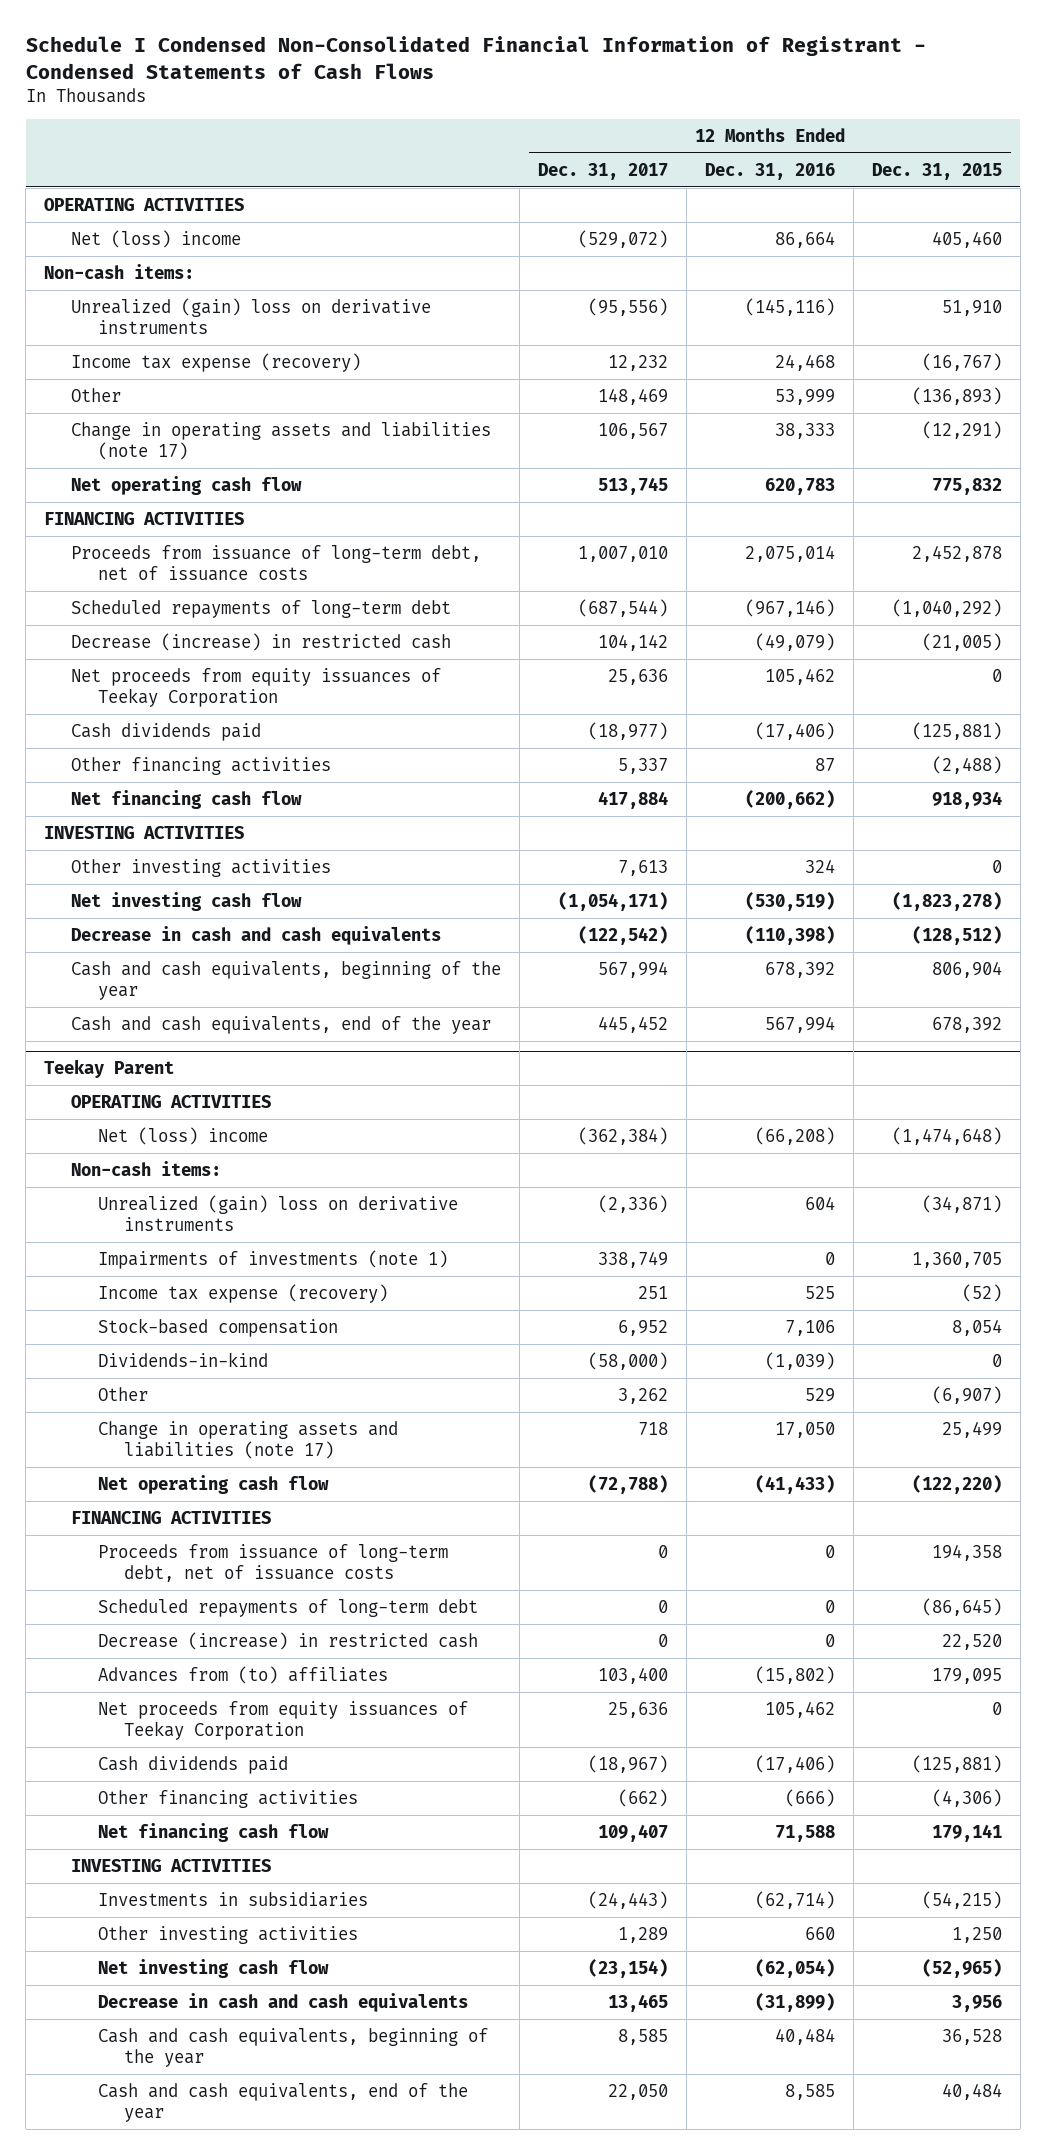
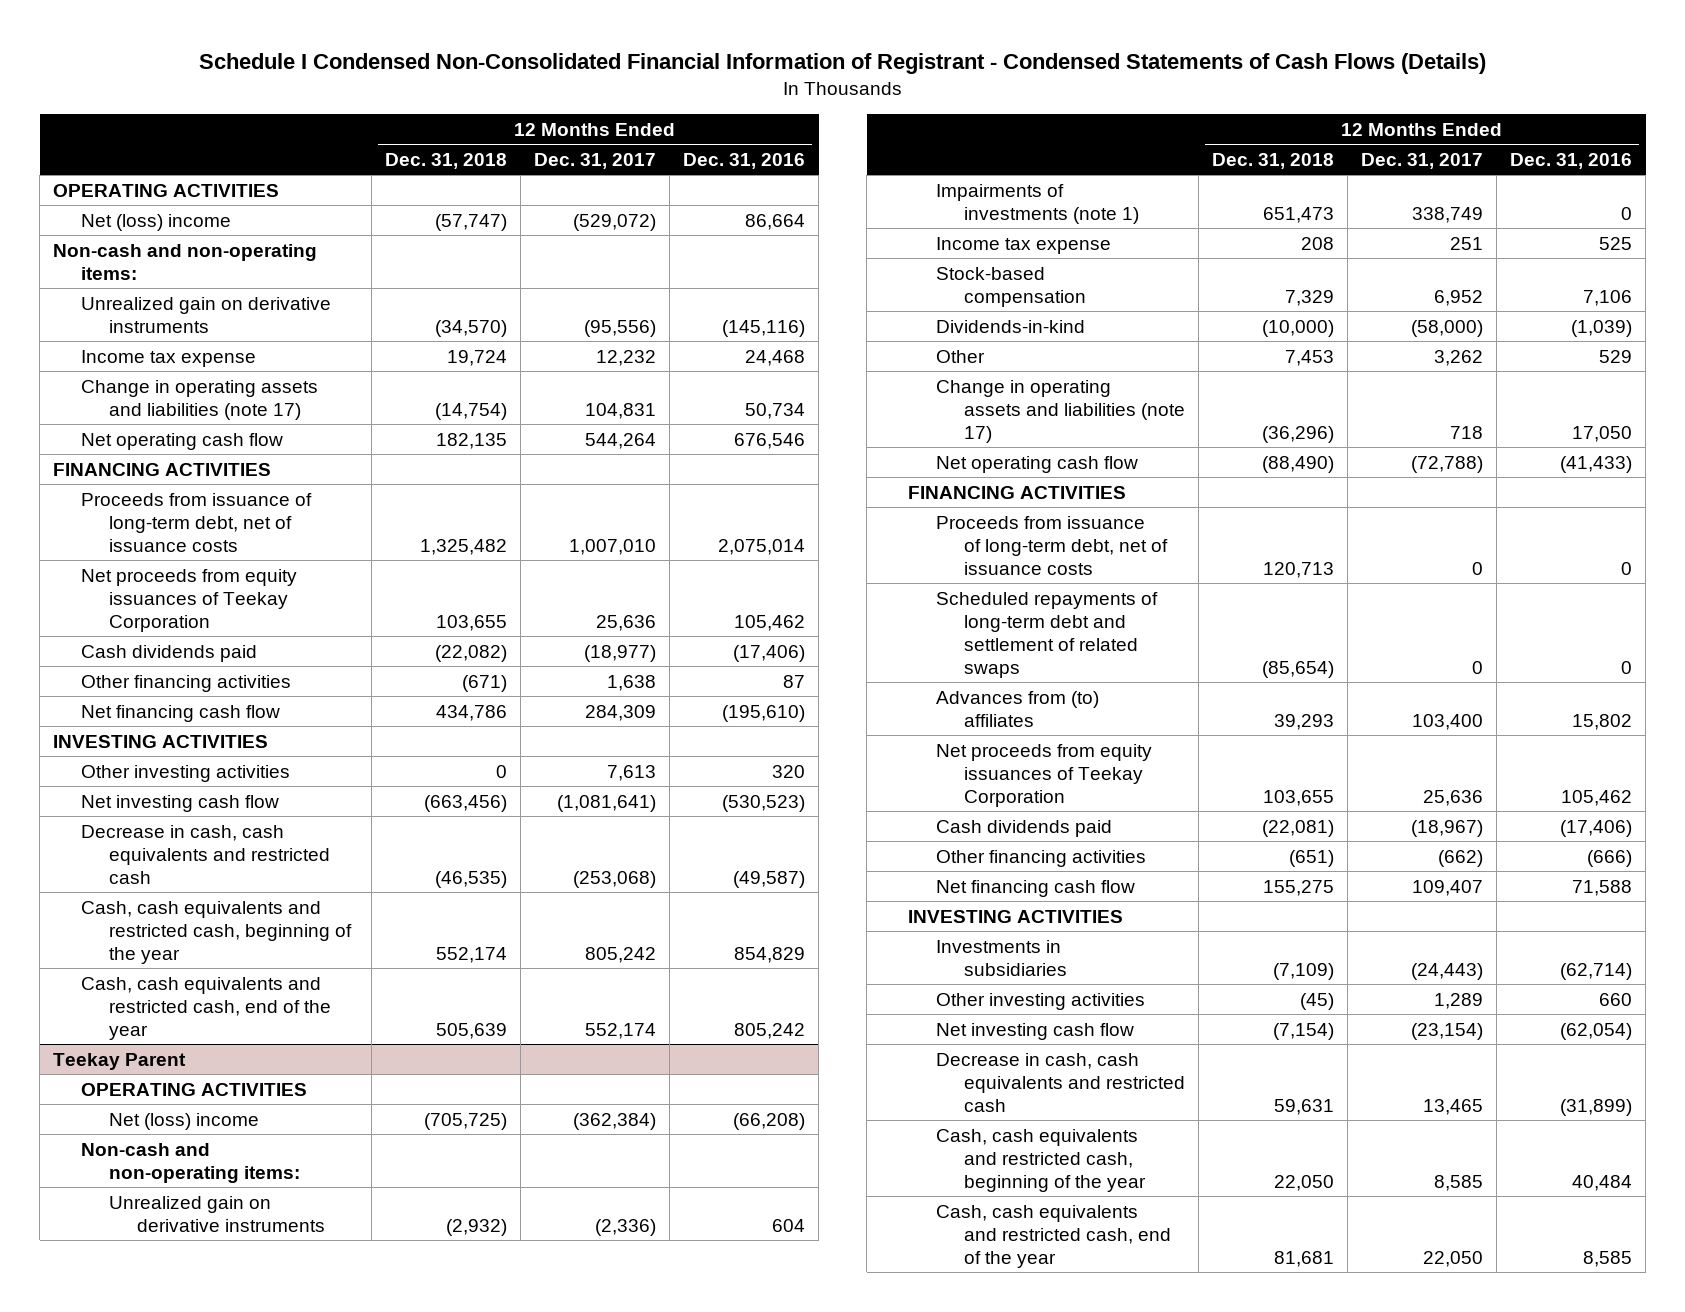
[25,36,926,79] Schedule I Condensed Non-Consolidated Financial Information of Registrant - Condensed Statements of Cash Flows -> [198,53,1486,75] Schedule I Condensed Non-Consolidated Financial Information of Registrant - Condensed Statements of Cash Flows (Details)
[871,162,1002,180] Dec. 31, 2015 -> none
none -> [384,152,507,169] Dec. 31, 2018
[70,387,121,402] Other -> none
[44,263,195,279] Non-cash items: -> [53,243,318,280] Non-cash and non-operating items:
[70,297,431,335] Unrealized (gain) loss on derivative instruments -> [81,296,332,333] Unrealized gain on derivative instruments
[70,352,361,372] Income tax expense (recovery) -> [81,349,257,367] Income tax expense
[597,422,668,439] 106,567 -> [585,402,657,419] 104,831
[774,422,835,439] 38,333 -> [745,402,806,419] 50,734
[597,476,668,495] 513,745 -> [585,432,657,449] 544,264
[764,477,835,495] 620,783 -> [734,432,806,449] 676,546
[70,599,451,618] Scheduled repayments of long-term debt -> none
[70,632,451,651] Decrease (increase) in restricted cash -> none
[617,757,668,774] 5,337 -> [607,674,657,691] 1,638
[597,790,668,809] 417,884 -> [585,704,657,721] 284,309
[744,789,835,809] (200,662) -> [722,704,806,722] (195,610)
[804,858,835,873] 324 -> [772,764,806,778] 320
[557,891,668,911] (1,054,171) -> [557,794,657,812] (1,081,641)
[744,891,835,911] (530,519) -> [722,794,806,812] (530,523)
[70,925,441,945] Decrease in cash and cash equivalents -> [81,824,330,884] Decrease in cash, cash equivalents and restricted cash
[577,925,668,945] (122,542) -> [573,870,657,888] (253,068)
[744,925,835,945] (110,398) -> [733,870,806,888] (49,587)
[70,960,501,1001] Cash and cash equivalents, beginning of the year -> [81,900,352,964] Cash, cash equivalents and restricted cash, beginning of the year
[597,960,668,978] 567,994 -> [585,946,657,963] 805,242
[764,961,835,978] 678,392 -> [734,946,806,963] 854,829
[70,1015,491,1034] Cash and cash equivalents, end of the year -> [81,976,331,1040] Cash, cash equivalents and restricted cash, end of the year
[597,1015,668,1033] 445,452 -> [585,1022,657,1039] 552,174
[764,1015,835,1033] 567,994 -> [734,1022,806,1039] 805,242
[70,1160,221,1176] Non-cash items: -> [81,1142,300,1183] Non-cash and non-operating items:
[97,1194,458,1232] Unrealized (gain) loss on derivative instruments -> [108,1195,325,1232] Unrealized gain on derivative instruments
[97,1283,388,1303] Income tax expense (recovery) -> [936,236,1112,254] Income tax expense
[97,1631,478,1650] Decrease (increase) in restricted cash -> none
[97,1598,478,1617] Scheduled repayments of long-term debt -> [936,591,1159,678] Scheduled repayments of long-term debt and settlement of related swaps
[754,1665,835,1684] (15,802) -> [1572,713,1633,730] 15,802
[97,1992,468,2012] Decrease in cash and cash equivalents -> [936,1052,1185,1112] Decrease in cash, cash equivalents and restricted cash
[97,2027,488,2068] Cash and cash equivalents, beginning of the year -> [936,1128,1146,1192] Cash, cash equivalents and restricted cash, beginning of the year
[97,2082,468,2123] Cash and cash equivalents, end of the year -> [936,1204,1171,1268] Cash, cash equivalents and restricted cash, end of the year

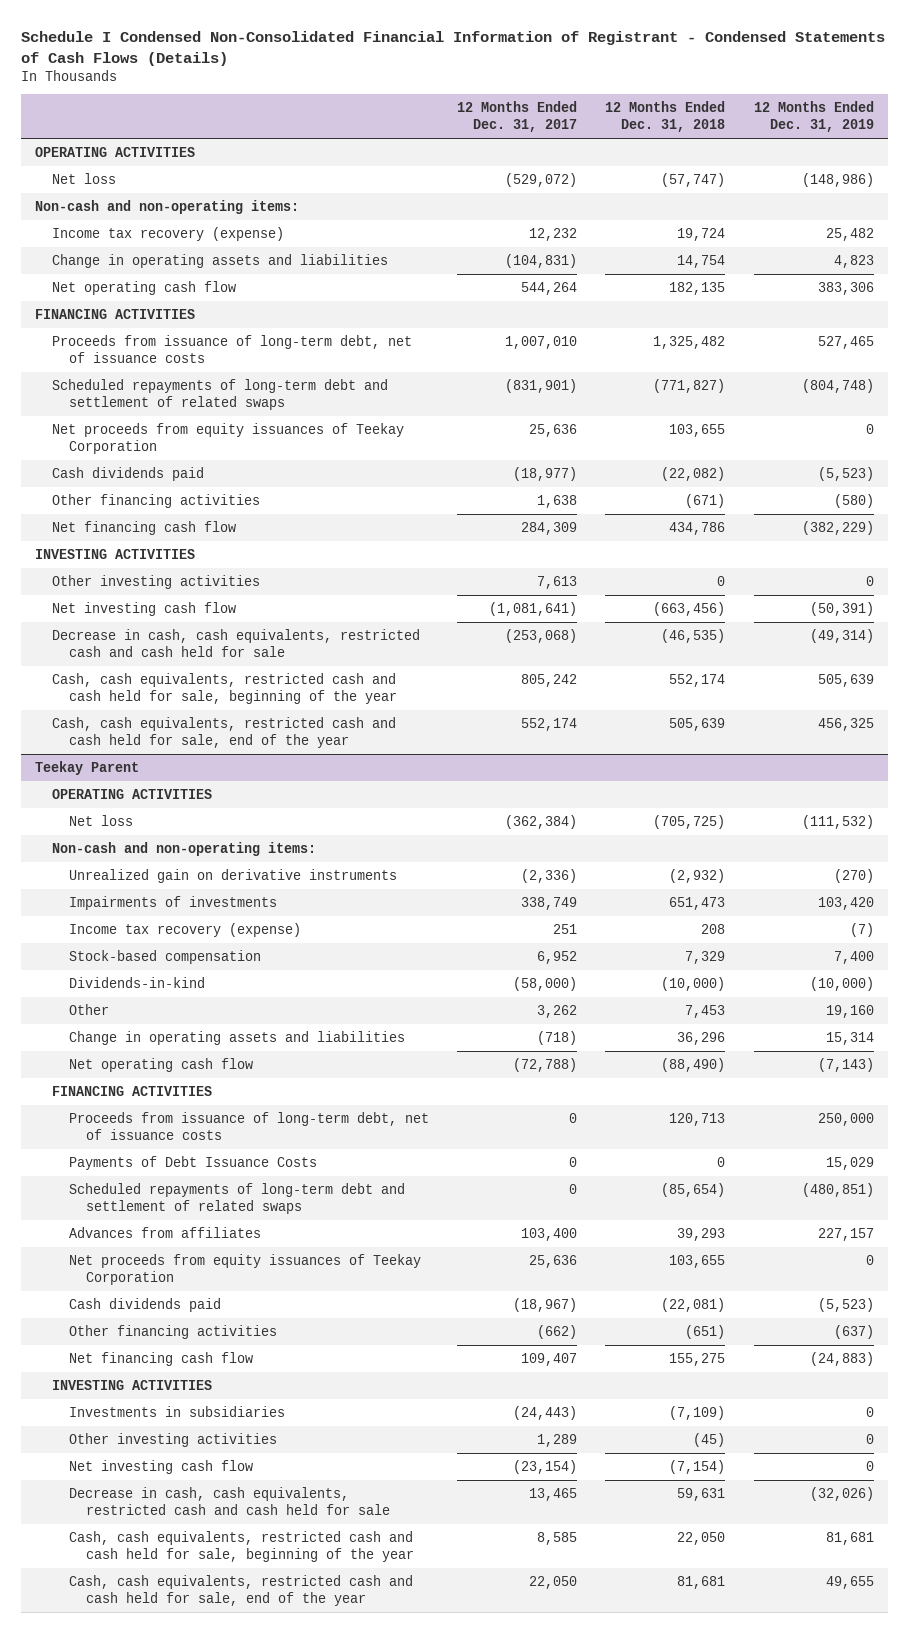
[683,152,806,169] Dec. 31, 2016 -> none
none -> [753,101,874,133] 12 Months Ended Dec. 31, 2019
[81,213,232,231] Net (loss) income -> [51,172,116,184] Net loss
[81,296,332,333] Unrealized gain on derivative instruments -> none
[81,349,257,367] Income tax expense -> [51,226,284,241] Income tax recovery (expense)
[81,379,319,420] Change in operating assets and liabilities (note 17) -> [51,253,388,268] Change in operating assets and liabilities
[434,402,507,420] (14,754) -> [677,254,726,268] 14,754
[585,402,657,419] 104,831 -> [505,253,578,268] (104,831)
none -> [51,378,388,410] Scheduled repayments of long-term debt and settlement of related swaps
[81,824,330,884] Decrease in cash, cash equivalents and restricted cash -> [51,628,420,657] Decrease in cash, cash equivalents, restricted cash and cash held for sale
[81,900,352,964] Cash, cash equivalents and restricted cash, beginning of the year -> [51,672,397,704] Cash, cash equivalents, restricted cash and cash held for sale, beginning of the year
[81,976,331,1040] Cash, cash equivalents and restricted cash, end of the year -> [51,716,396,748] Cash, cash equivalents, restricted cash and cash held for sale, end of the year
[108,1112,259,1130] Net (loss) income -> [68,814,133,826] Net loss
[936,183,1139,224] Impairments of investments (note 1) -> [68,895,277,910] Impairments of investments
[936,236,1112,254] Income tax expense -> [68,922,301,937] Income tax recovery (expense)
[936,379,1185,443] Change in operating assets and liabilities (note 17) -> [68,1030,405,1045] Change in operating assets and liabilities
[1262,425,1335,443] (36,296) -> [677,1031,726,1045] 36,296
[1450,425,1484,439] 718 -> [537,1030,578,1045] (718)
none -> [68,1155,317,1170] Payments of Debt Issuance Costs
[936,690,1100,727] Advances from (to) affiliates -> [68,1226,261,1238] Advances from affiliates
[936,1052,1185,1112] Decrease in cash, cash equivalents and restricted cash -> [68,1486,390,1515] Decrease in cash, cash equivalents, restricted cash and cash held for sale
[936,1128,1146,1192] Cash, cash equivalents and restricted cash, beginning of the year -> [68,1530,414,1562] Cash, cash equivalents, restricted cash and cash held for sale, beginning of the year
[936,1204,1171,1268] Cash, cash equivalents and restricted cash, end of the year -> [68,1574,413,1606] Cash, cash equivalents, restricted cash and cash held for sale, end of the year

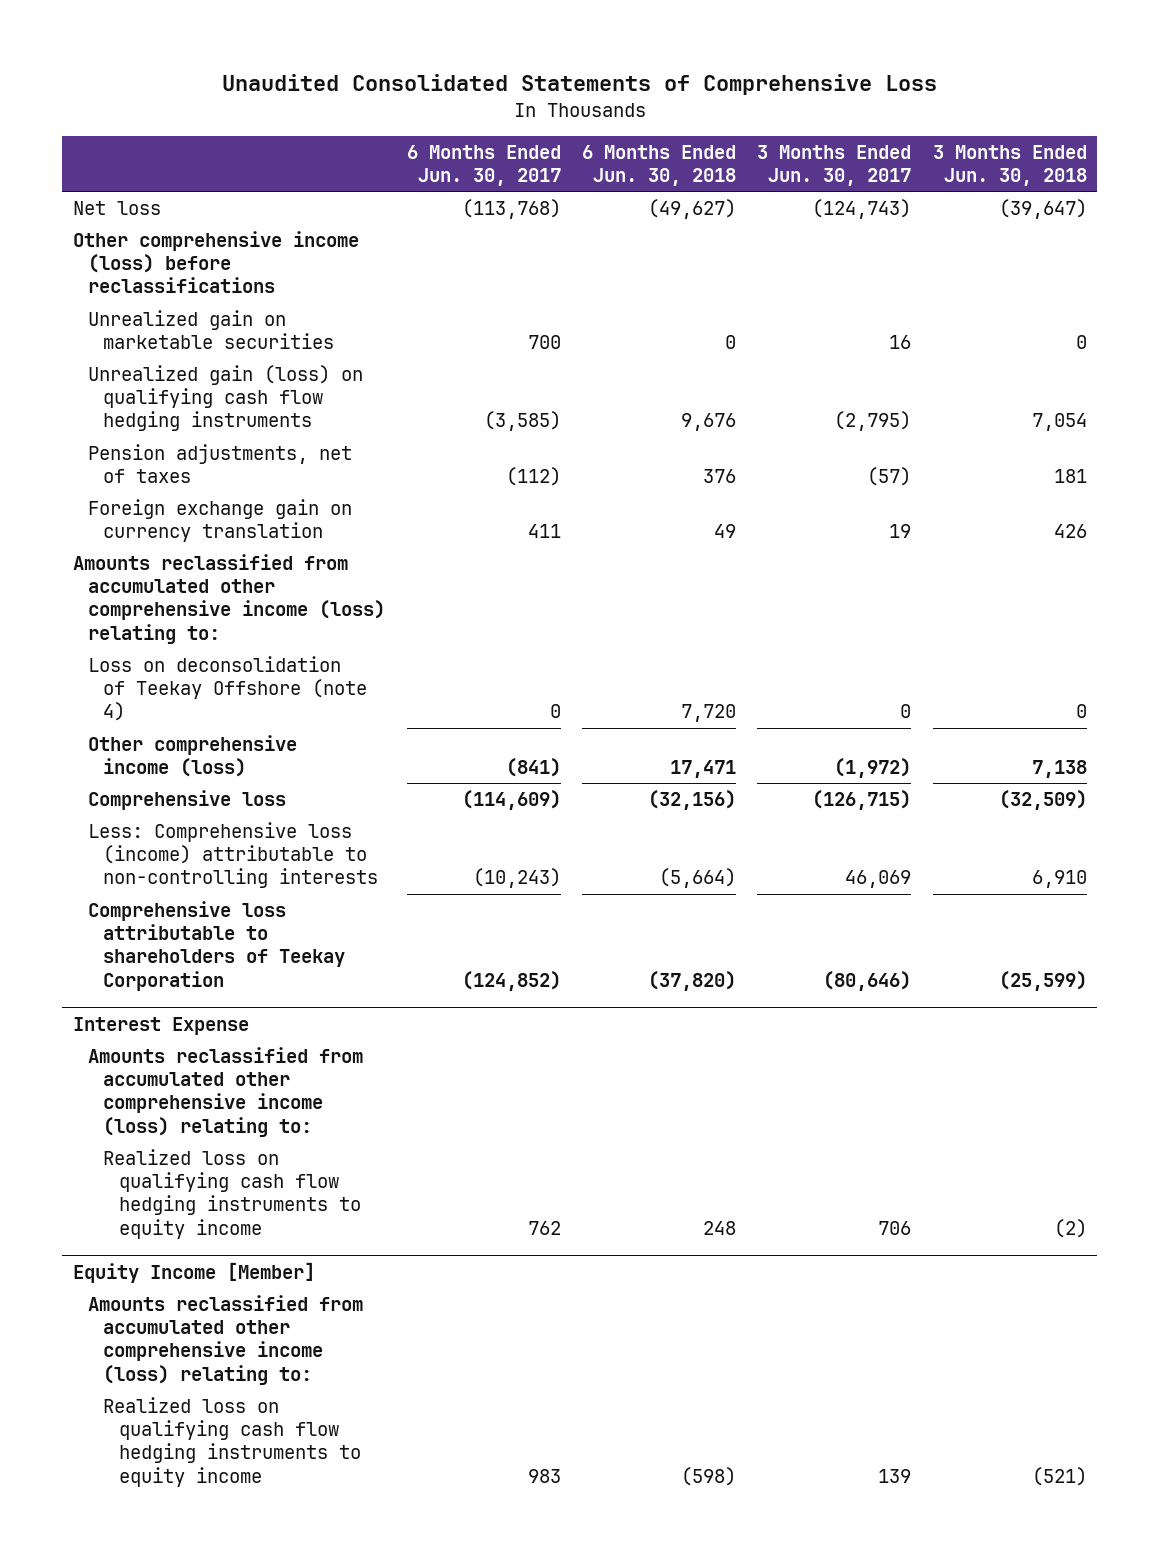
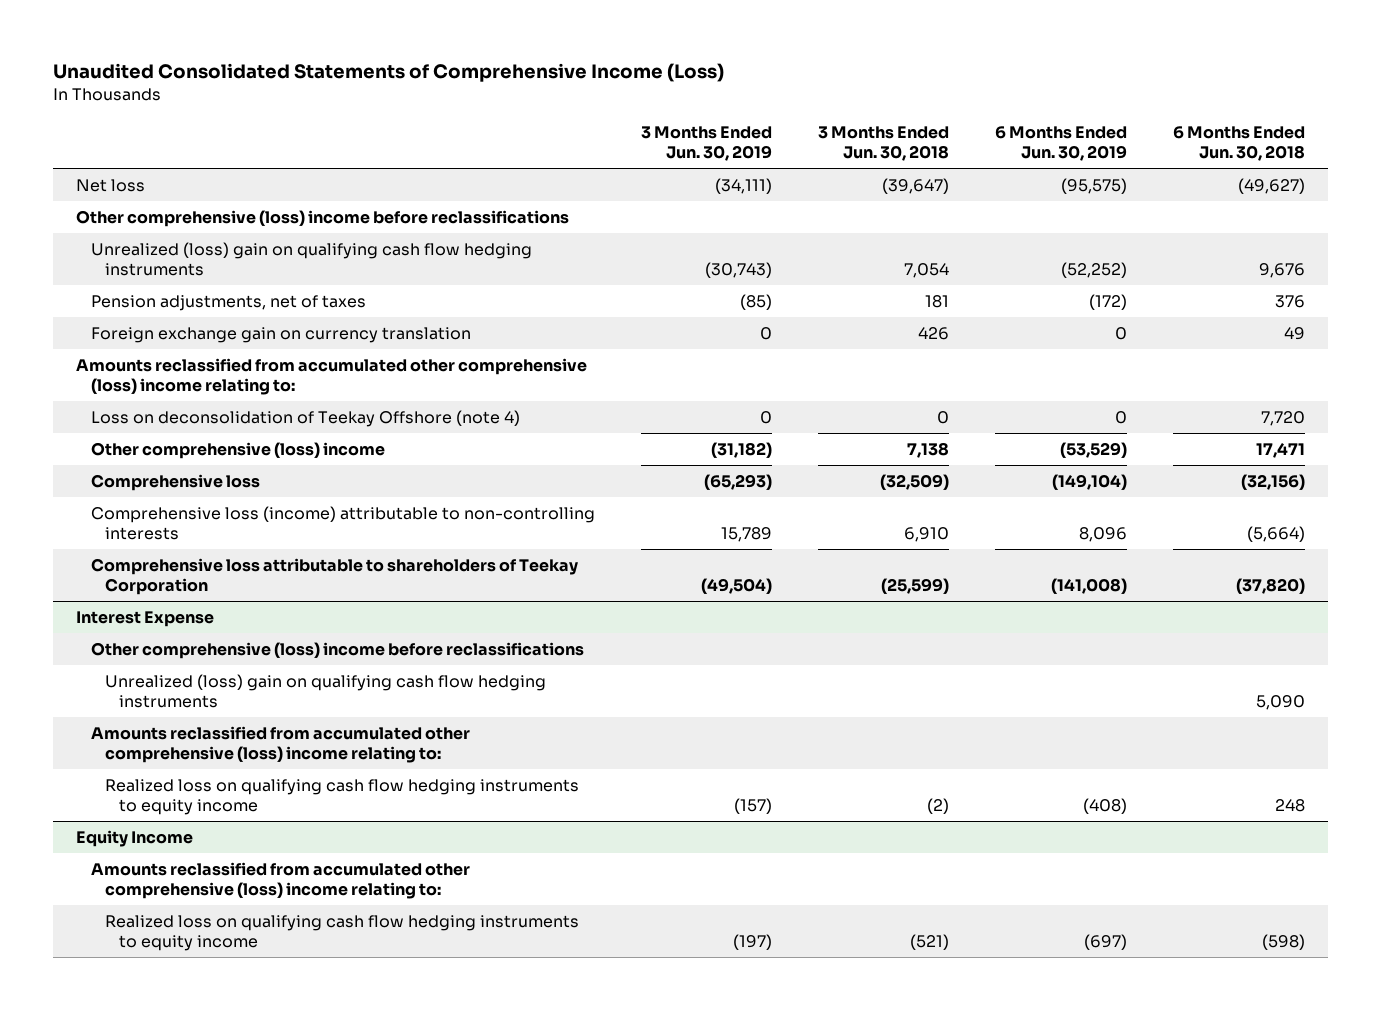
[221,74,937,96] Unaudited Consolidated Statements of Comprehensive Loss -> [53,63,725,83] Unaudited Consolidated Statements of Comprehensive Income (Loss)
[406,144,561,186] 6 Months Ended Jun. 30, 2017 -> none
[757,144,912,186] 3 Months Ended Jun. 30, 2017 -> none
none -> [640,125,772,162] 3 Months Ended Jun. 30, 2019
none -> [994,125,1127,162] 6 Months Ended Jun. 30, 2019
[88,310,335,350] Unrealized gain on marketable securities -> none
[72,231,359,294] Other comprehensive income (loss) before reclassifications -> [76,209,570,227] Other comprehensive (loss) income before reclassifications
[88,365,364,432] Unrealized gain (loss) on qualifying cash flow hedging instruments -> [90,241,532,277] Unrealized (loss) gain on qualifying cash flow hedging instruments
[72,554,386,644] Amounts reclassified from accumulated other comprehensive income (loss) relating to: -> [76,357,588,396] Amounts reclassified from accumulated other comprehensive (loss) income relating to:
[88,735,298,778] Other comprehensive income (loss) -> [90,441,385,459] Other comprehensive (loss) income
[88,822,379,889] Less: Comprehensive loss (income) attributable to non-controlling interests -> [90,505,595,541] Comprehensive loss (income) attributable to non-controlling interests
none -> [90,641,584,659] Other comprehensive (loss) income before reclassifications
none -> [104,673,546,709] Unrealized (loss) gain on qualifying cash flow hedging instruments
[88,1047,364,1137] Amounts reclassified from accumulated other comprehensive income (loss) relating to: -> [90,725,470,764] Amounts reclassified from accumulated other comprehensive (loss) income relating to:
[72,1261,315,1283] Equity Income [Member] -> [76,829,194,847] Equity Income
[88,1295,364,1385] Amounts reclassified from accumulated other comprehensive income (loss) relating to: -> [90,861,470,900] Amounts reclassified from accumulated other comprehensive (loss) income relating to:

